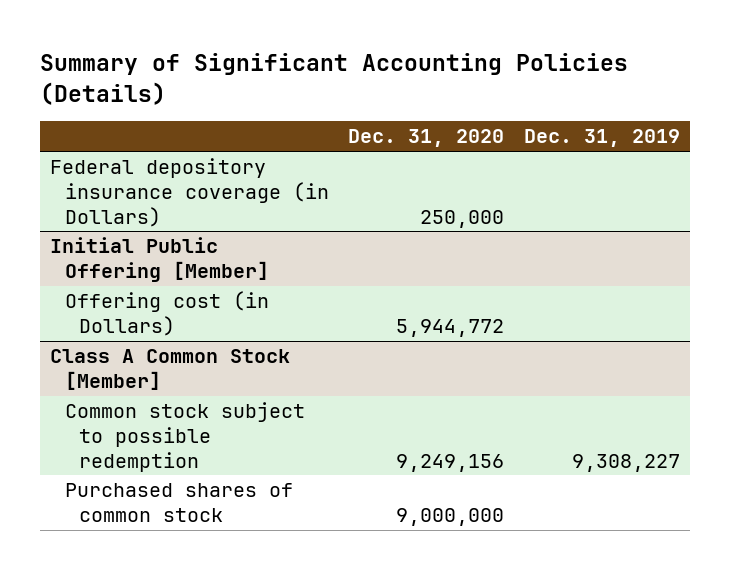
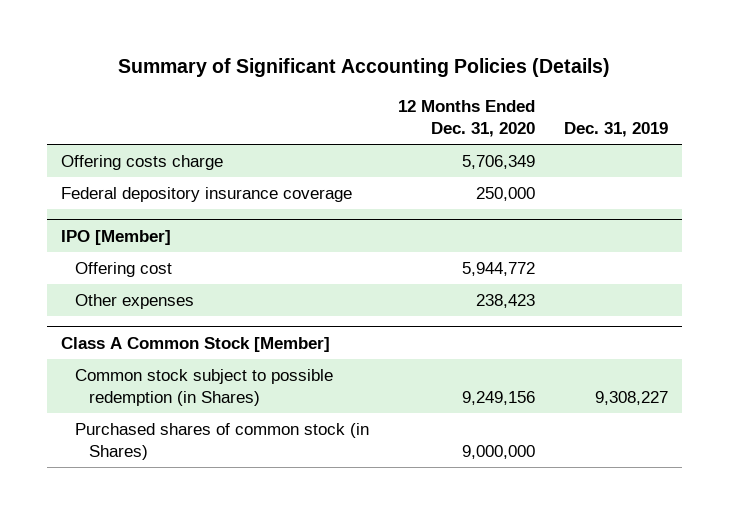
[348,129,505,148] Dec. 31, 2020 -> none
none -> [397,100,535,137] 12 Months Ended Dec. 31, 2020
none -> [61,155,224,171] Offering costs charge
[50,158,329,227] Federal depository insurance coverage (in Dollars) -> [61,187,353,203] Federal depository insurance coverage
[50,237,269,282] Initial Public Offering [Member] -> [61,229,172,245] IPO [Member]
[64,291,269,336] Offering cost (in Dollars) -> [74,262,172,278] Offering cost
none -> [74,294,194,310] Other expenses
[64,402,305,472] Common stock subject to possible redemption -> [74,369,333,406] Common stock subject to possible redemption (in Shares)
[64,483,293,522] Purchased shares of common stock -> [74,423,369,460] Purchased shares of common stock (in Shares)

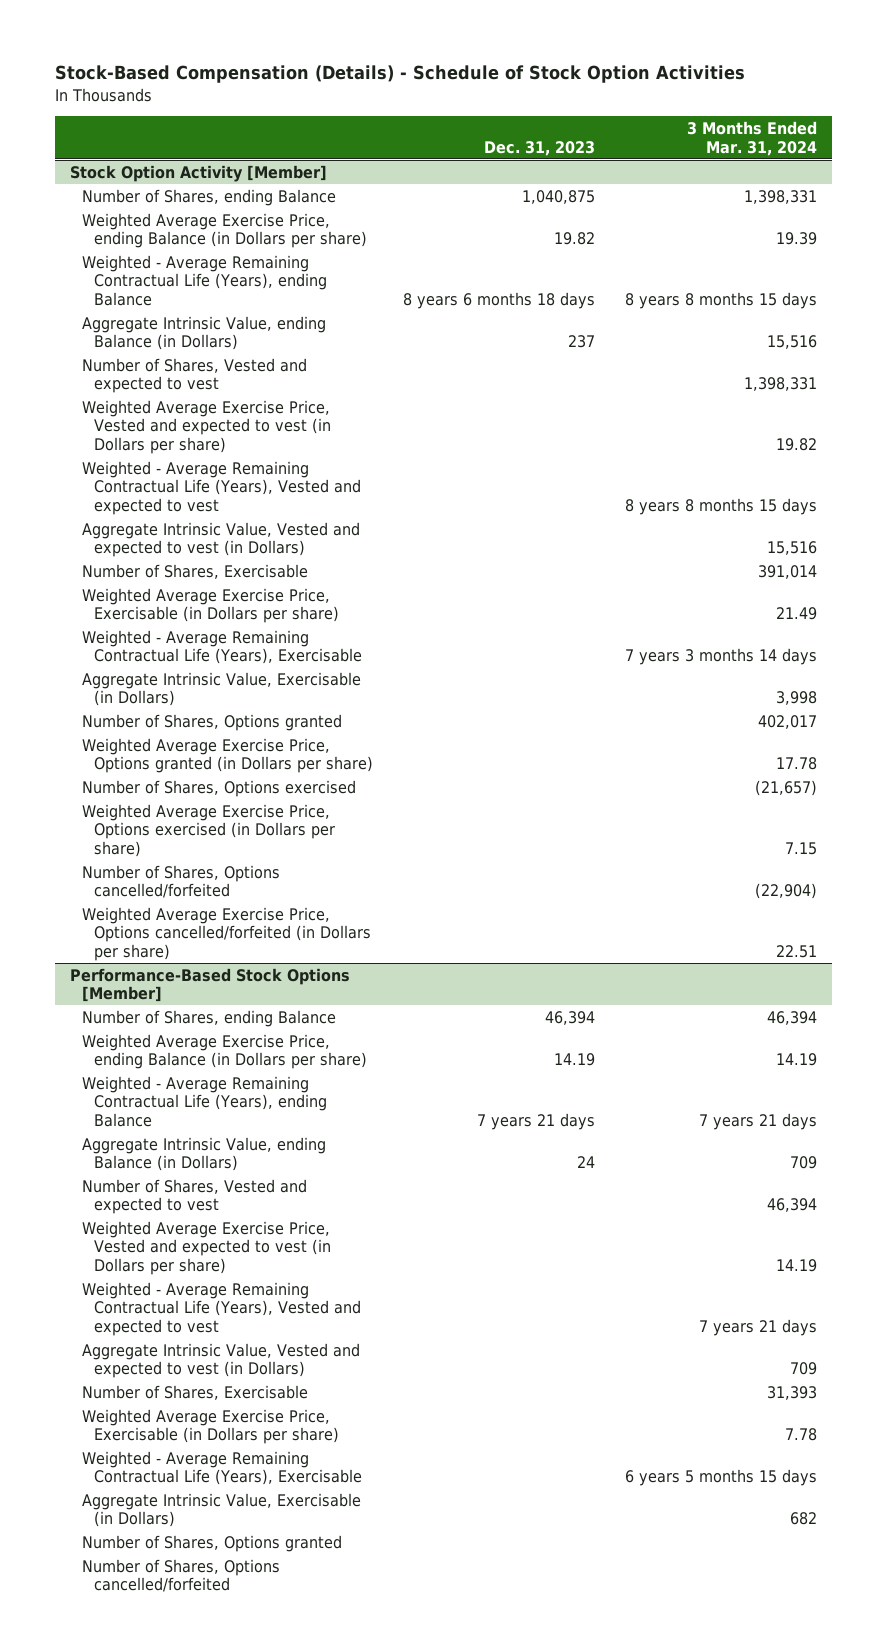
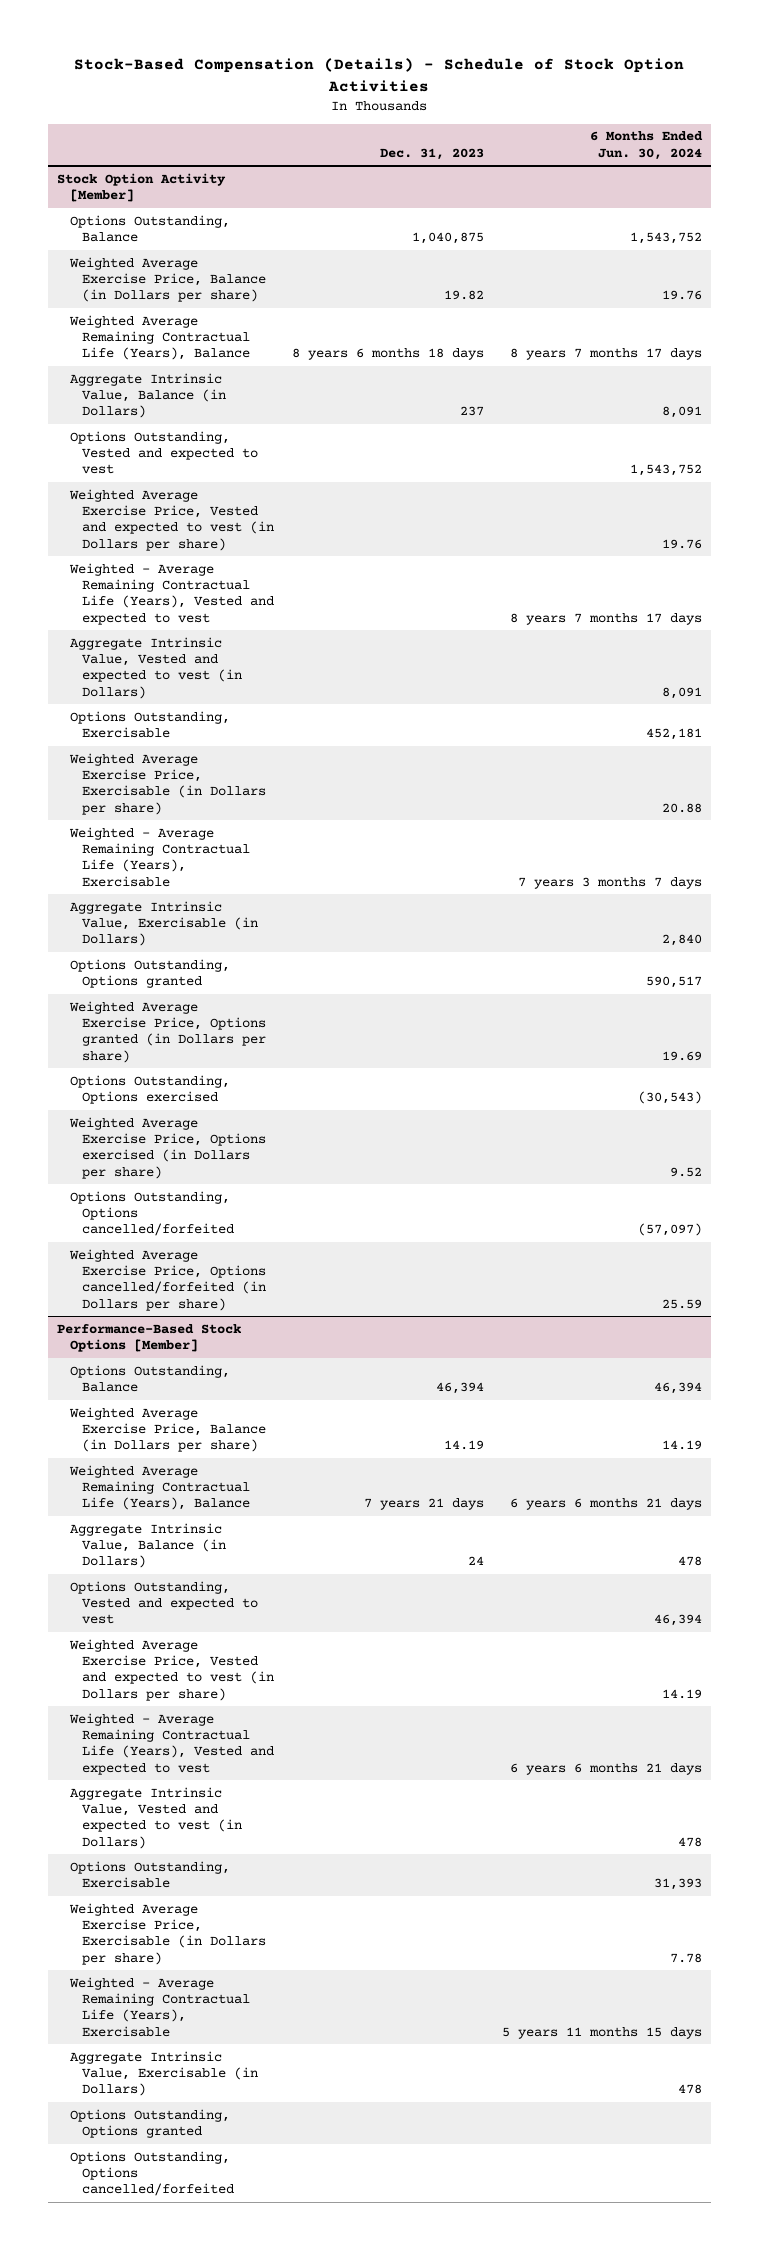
[687,120,818,156] 3 Months Ended Mar. 31, 2024 -> none
none -> [590,131,704,160] 6 Months Ended Jun. 30, 2024
[82,188,337,206] Number of Shares, ending Balance -> [69,214,230,243] Options Outstanding, Balance
[82,212,368,249] Weighted Average Exercise Price, ending Balance (in Dollars per share) -> [68,256,267,303] Weighted Average Exercise Price, Balance (in Dollars per share)
[82,254,328,307] Weighted - Average Remaining Contractual Life (Years), ending Balance -> [68,314,251,361] Weighted Average Remaining Contractual Life (Years), Balance
[82,315,327,351] Aggregate Intrinsic Value, ending Balance (in Dollars) -> [69,372,227,419] Aggregate Intrinsic Value, Balance (in Dollars)
[82,357,308,394] Number of Shares, Vested and expected to vest -> [69,430,259,475] Options Outstanding, Vested and expected to vest
[82,563,309,579] Number of Shares, Exercisable -> [69,710,230,739] Options Outstanding, Exercisable
[82,713,343,731] Number of Shares, Options granted -> [69,958,230,989] Options Outstanding, Options granted
[82,779,357,797] Number of Shares, Options exercised -> [69,1074,230,1105] Options Outstanding, Options exercised
[82,864,281,899] Number of Shares, Options cancelled/forfeited -> [69,1190,235,1237] Options Outstanding, Options cancelled/forfeited
[82,1009,337,1027] Number of Shares, ending Balance -> [69,1364,230,1393] Options Outstanding, Balance
[82,1033,368,1070] Weighted Average Exercise Price, ending Balance (in Dollars per share) -> [68,1406,267,1453] Weighted Average Exercise Price, Balance (in Dollars per share)
[82,1075,328,1128] Weighted - Average Remaining Contractual Life (Years), ending Balance -> [68,1464,251,1511] Weighted Average Remaining Contractual Life (Years), Balance
[82,1136,327,1172] Aggregate Intrinsic Value, ending Balance (in Dollars) -> [69,1522,227,1569] Aggregate Intrinsic Value, Balance (in Dollars)
[82,1178,308,1215] Number of Shares, Vested and expected to vest -> [69,1580,259,1625] Options Outstanding, Vested and expected to vest
[82,1384,309,1400] Number of Shares, Exercisable -> [69,1860,230,1889] Options Outstanding, Exercisable
[82,1534,343,1552] Number of Shares, Options granted -> [69,2108,230,2139] Options Outstanding, Options granted
[82,1558,281,1593] Number of Shares, Options cancelled/forfeited -> [69,2150,235,2197] Options Outstanding, Options cancelled/forfeited

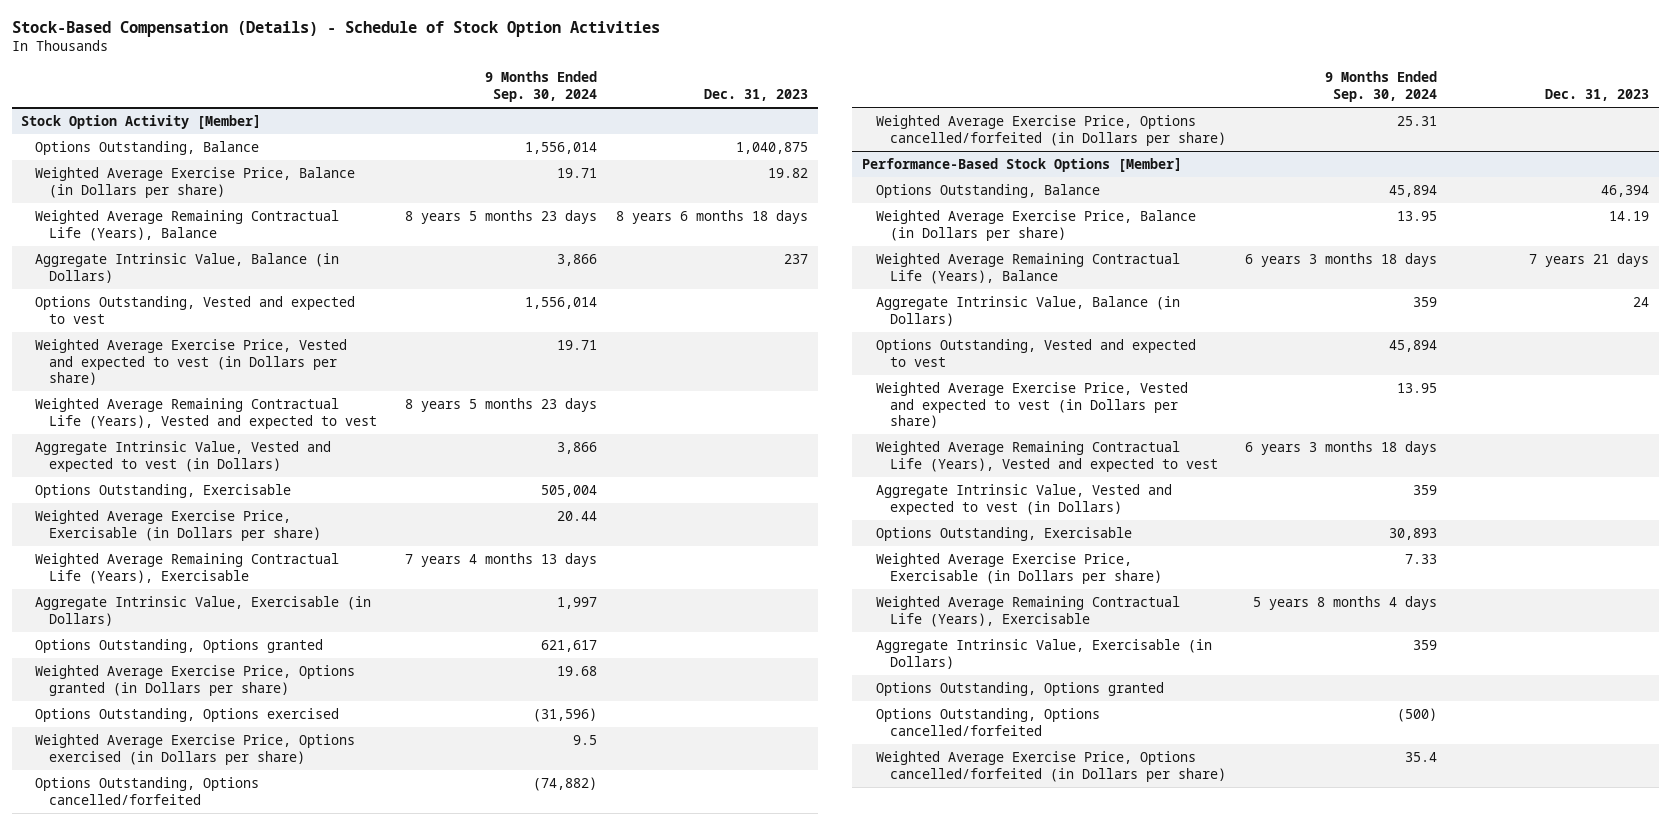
[590,131,704,160] 6 Months Ended Jun. 30, 2024 -> none
none -> [484,71,597,103] 9 Months Ended Sep. 30, 2024
[68,562,275,625] Weighted - Average Remaining Contractual Life (Years), Vested and expected to vest -> [35,397,378,429] Weighted Average Remaining Contractual Life (Years), Vested and expected to vest
[68,826,251,887] Weighted - Average Remaining Contractual Life (Years), Exercisable -> [35,552,340,584] Weighted Average Remaining Contractual Life (Years), Exercisable
[68,1712,275,1775] Weighted - Average Remaining Contractual Life (Years), Vested and expected to vest -> [875,440,1218,472] Weighted Average Remaining Contractual Life (Years), Vested and expected to vest
[68,1976,251,2037] Weighted - Average Remaining Contractual Life (Years), Exercisable -> [875,595,1180,627] Weighted Average Remaining Contractual Life (Years), Exercisable
none -> [875,750,1226,782] Weighted Average Exercise Price, Options cancelled/forfeited (in Dollars per share)

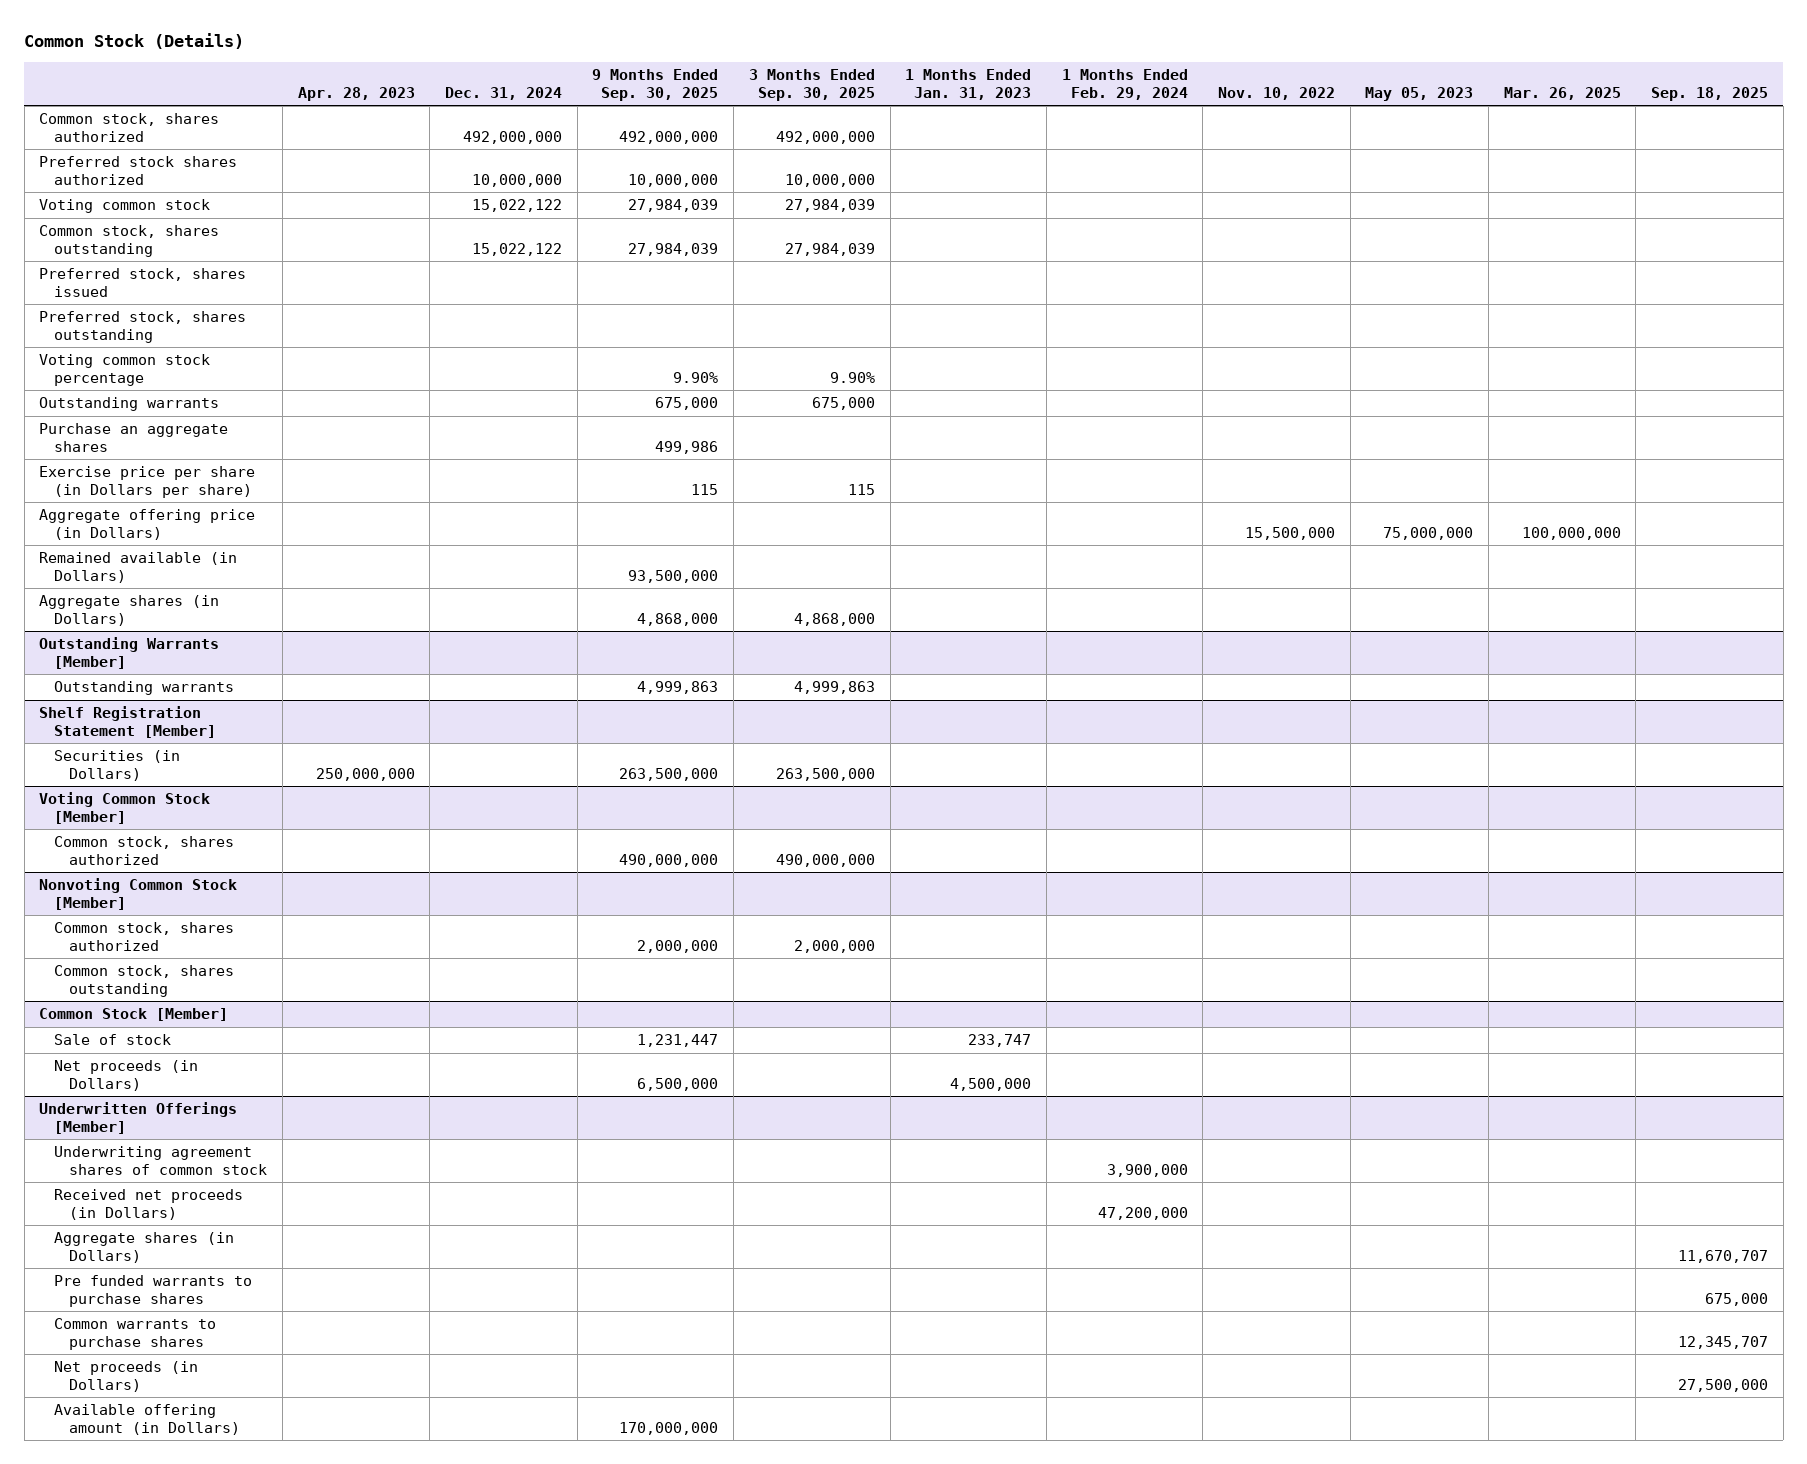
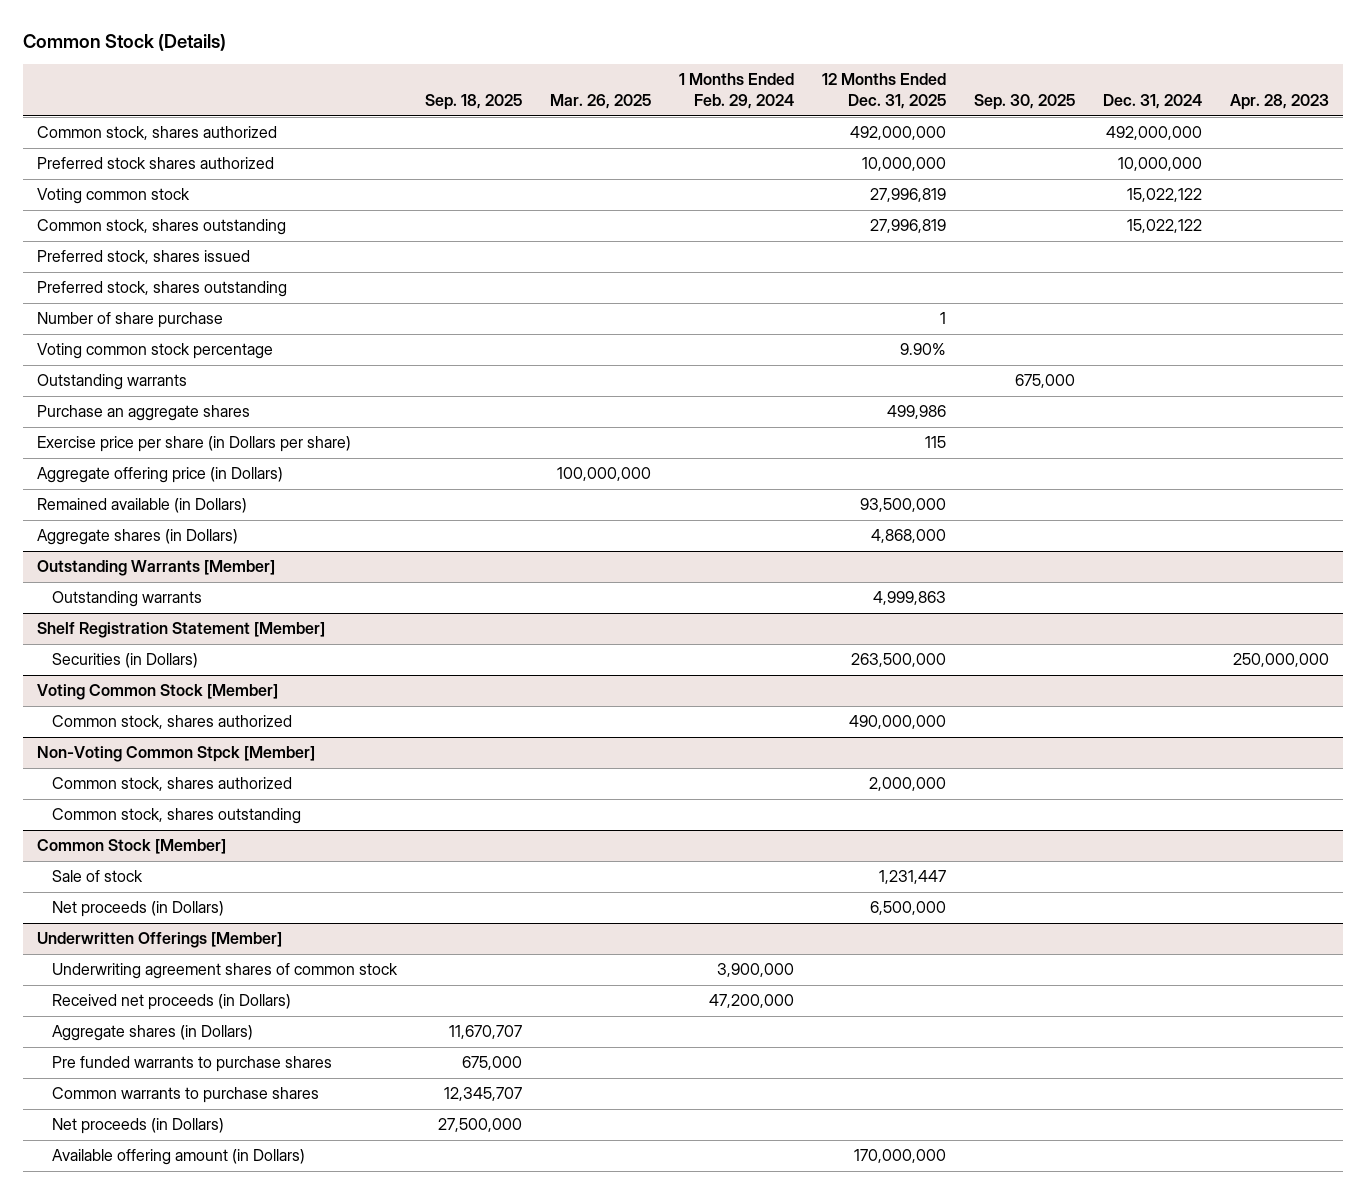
[592,68,719,101] 9 Months Ended Sep. 30, 2025 -> none
[748,68,875,101] 3 Months Ended Sep. 30, 2025 -> none
[905,68,1032,100] 1 Months Ended Jan. 31, 2023 -> none
[1217,86,1335,100] Nov. 10, 2022 -> none
[1365,86,1474,101] May 05, 2023 -> none
none -> [821,73,946,110] 12 Months Ended Dec. 31, 2025
none -> [973,94,1075,111] Sep. 30, 2025
none -> [36,312,223,329] Number of share purchase
[39,878,238,910] Nonvoting Common Stock [Member] -> [36,746,315,763] Non-Voting Common Stpck [Member]

